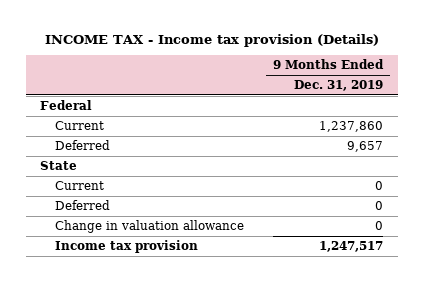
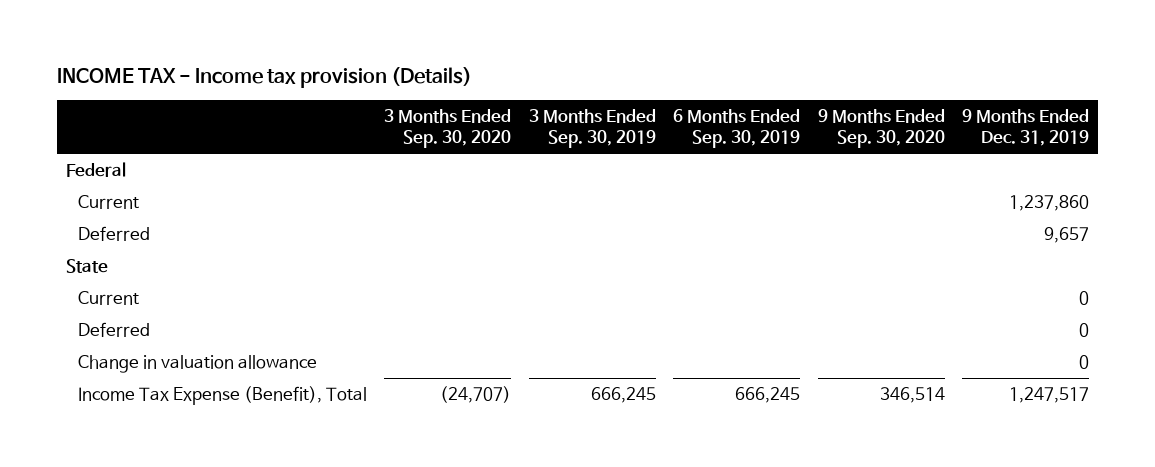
none -> [384,109,512,148] 3 Months Ended Sep. 30, 2020
none -> [528,109,656,148] 3 Months Ended Sep. 30, 2019
none -> [673,109,801,148] 6 Months Ended Sep. 30, 2019
none -> [817,109,945,148] 9 Months Ended Sep. 30, 2020
[54,240,198,254] Income tax provision -> [77,386,367,406] Income Tax Expense (Benefit), Total

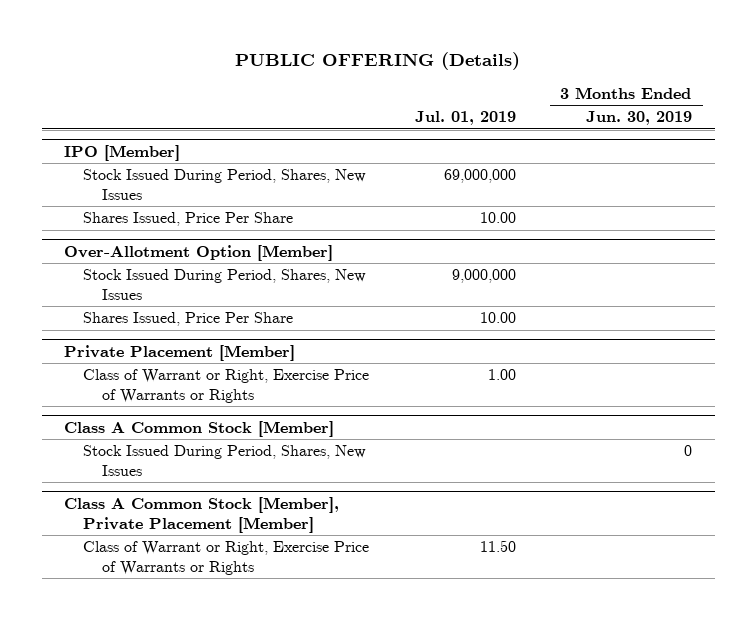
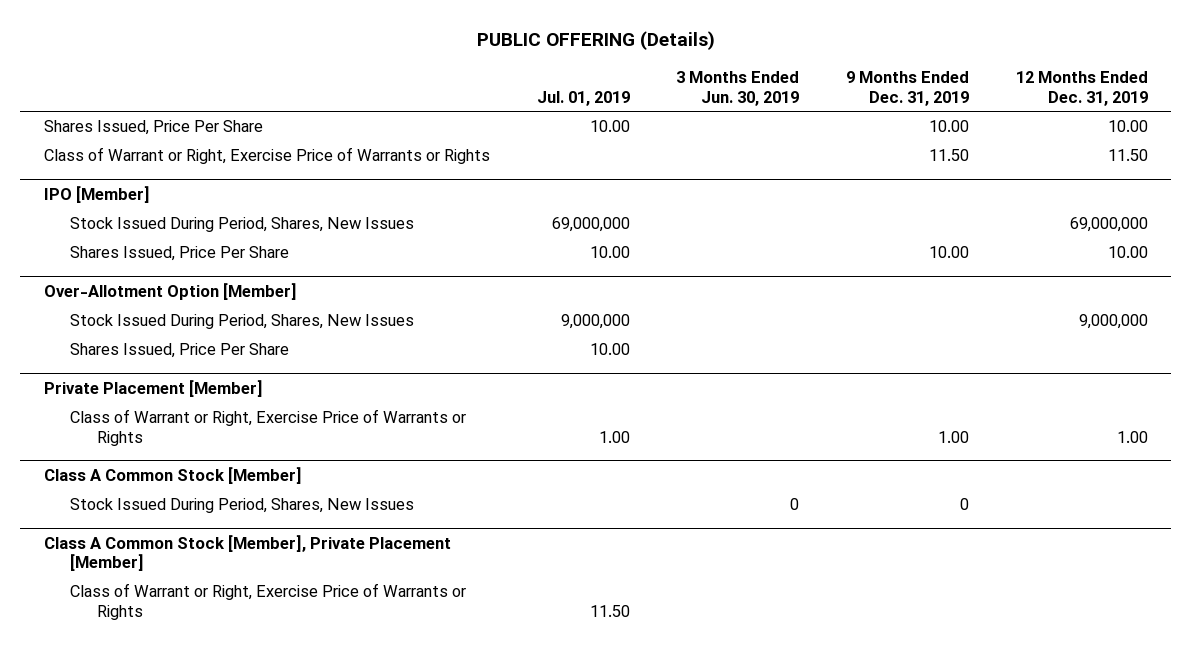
none -> [845,71,969,106] 9 Months Ended Dec. 31, 2019
none -> [1015,71,1148,106] 12 Months Ended Dec. 31, 2019
none -> [43,120,263,136] Shares Issued, Price Per Share
none -> [43,147,490,165] Class of Warrant or Right, Exercise Price of Warrants or Rights

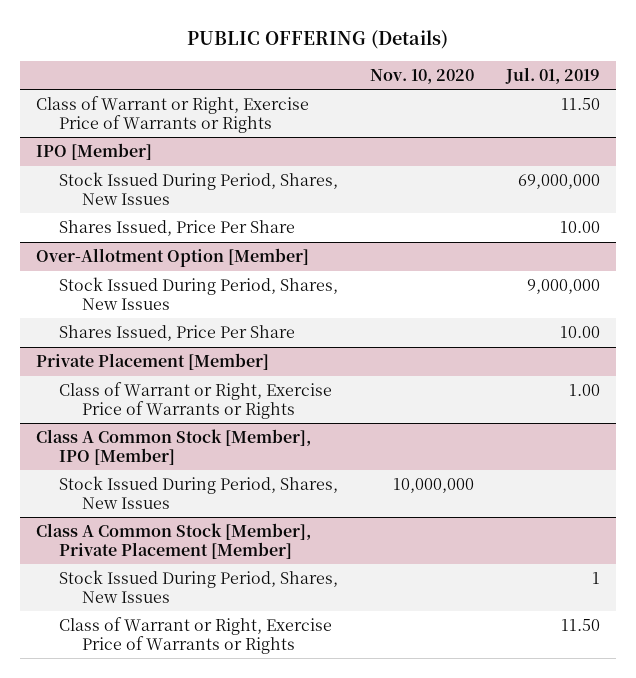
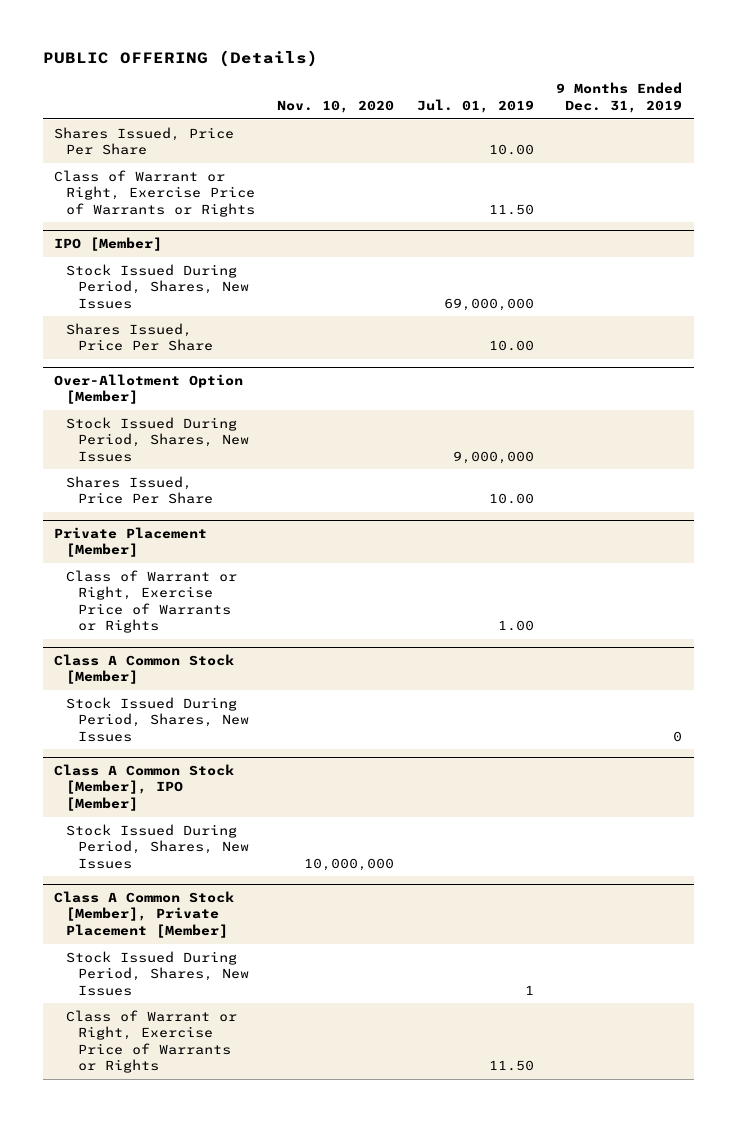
none -> [556,82,683,113] 9 Months Ended Dec. 31, 2019
none -> [53,126,234,156] Shares Issued, Price Per Share
none -> [53,653,234,685] Class A Common Stock [Member]
none -> [65,696,249,742] Stock Issued During Period, Shares, New Issues

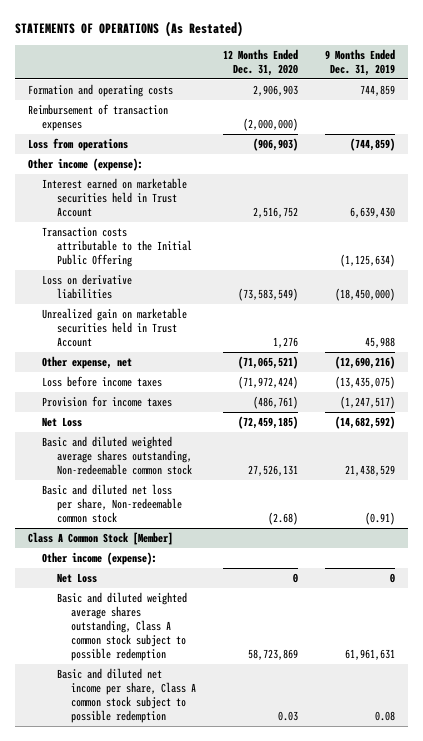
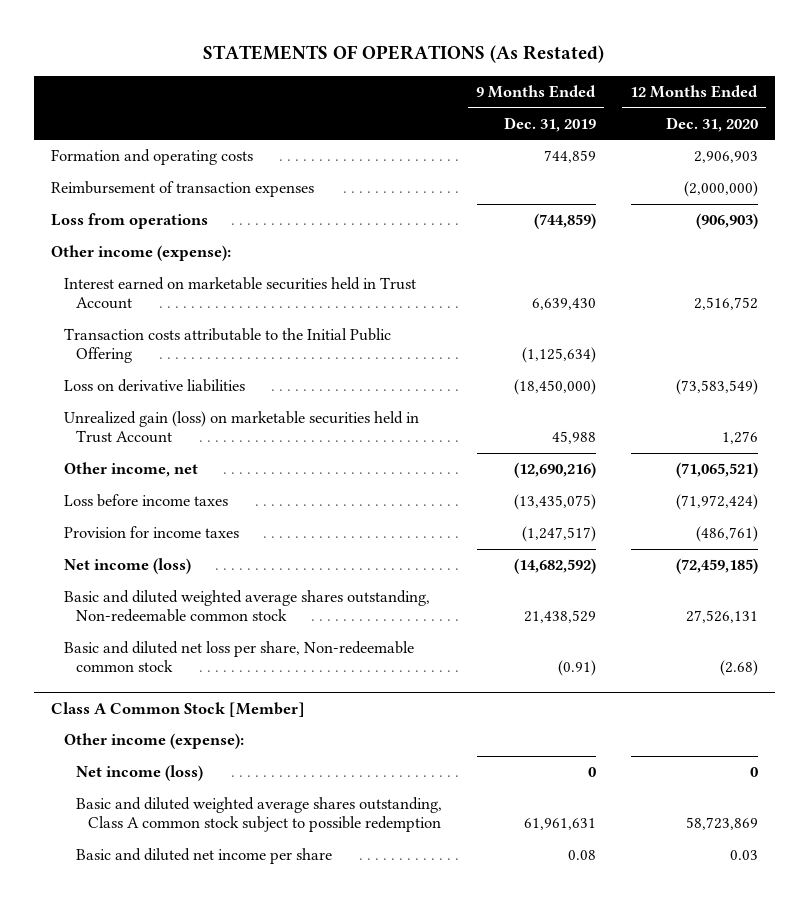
[42,308,188,348] Unrealized gain on marketable securities held in Trust Account -> [63,411,419,444] Unrealized gain (loss) on marketable securities held in Trust Account
[42,356,133,370] Other expense, net -> [63,462,198,478] Other income, net
[42,417,83,428] Net Loss -> [63,558,191,575] Net income (loss)
[56,573,97,584] Net Loss -> [75,765,203,782] Net income (loss)
[56,668,196,724] Basic and diluted net income per share, Class A common stock subject to possible redemption -> [75,848,332,865] Basic and diluted net income per share

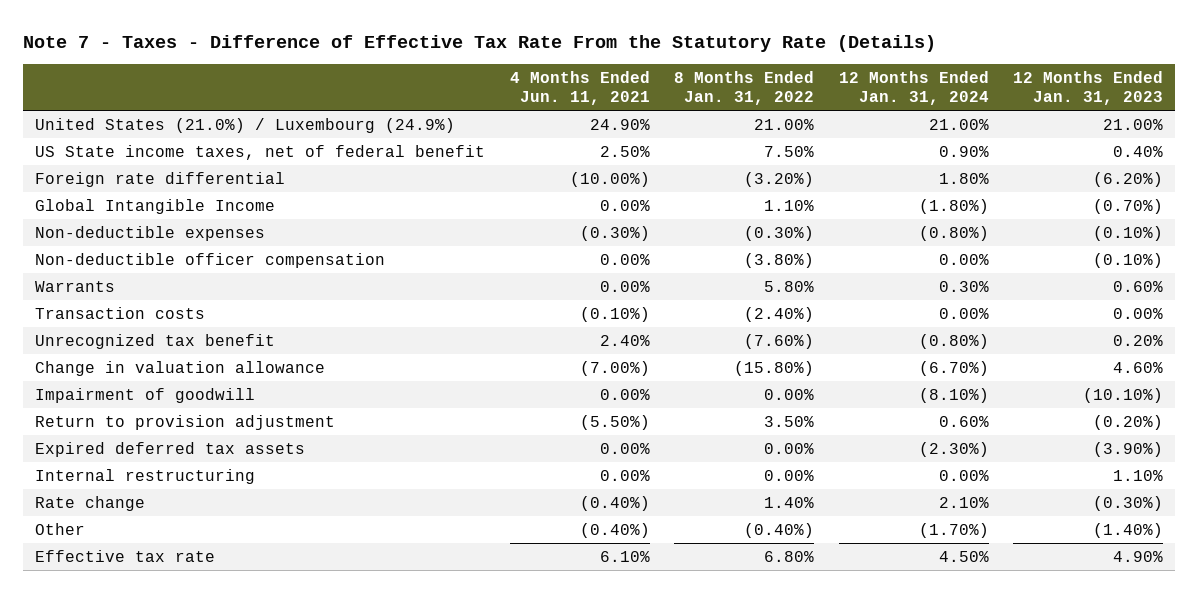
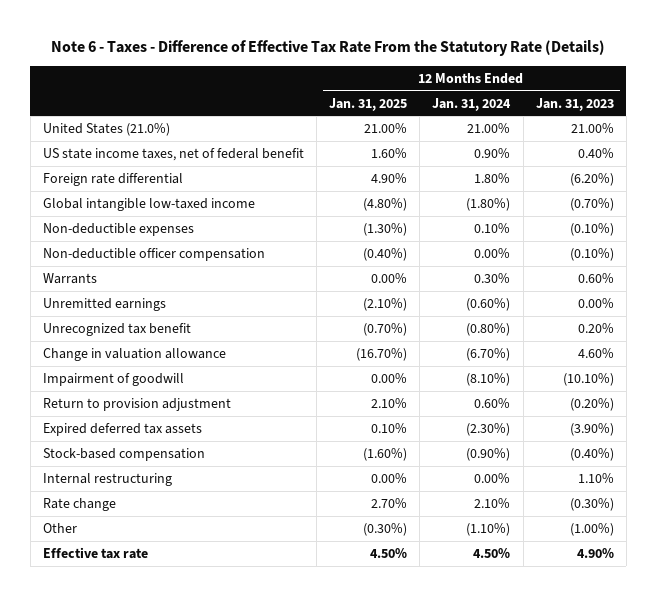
[23,35,937,53] Note 7 - Taxes - Difference of Effective Tax Rate From the Statutory Rate (Details) -> [51,39,606,56] Note 6 - Taxes - Difference of Effective Tax Rate From the Statutory Rate (Details)
[509,70,650,106] 4 Months Ended Jun. 11, 2021 -> none
[674,70,815,106] 8 Months Ended Jan. 31, 2022 -> none
none -> [329,97,408,111] Jan. 31, 2025
[35,117,456,133] United States (21.0%) / Luxembourg (24.9%) -> [42,123,170,137] United States (21.0%)
[35,144,486,160] US State income taxes, net of federal benefit -> [42,148,304,162] US state income taxes, net of federal benefit
[35,198,276,214] Global Intangible Income -> [42,198,255,212] Global intangible low-taxed income
[918,225,989,241] (0.80%) -> [474,223,511,234] 0.10%
[35,306,206,319] Transaction costs -> none
none -> [42,298,166,312] Unremitted earnings
none -> [42,448,205,462] Stock-based compensation
[918,522,989,538] (1.70%) -> [466,523,511,537] (1.10%)
[1093,522,1164,538] (1.40%) -> [569,523,614,537] (1.00%)

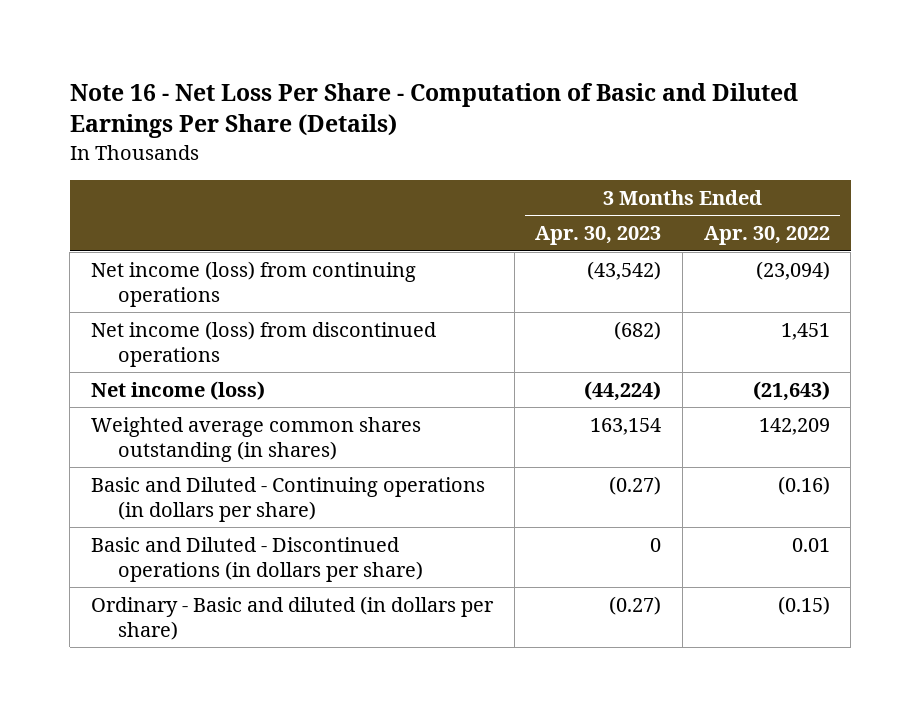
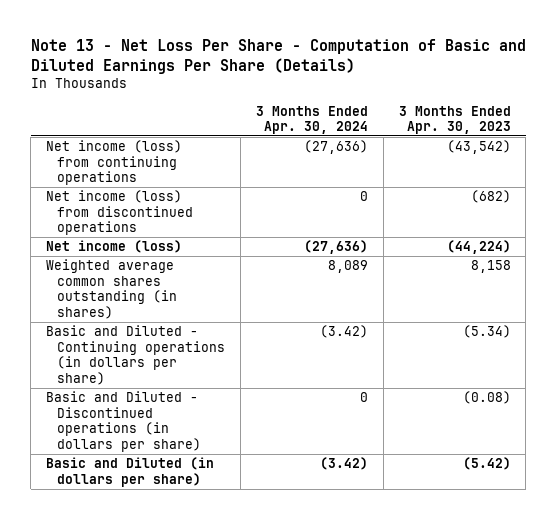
[69,83,798,139] Note 16 - Net Loss Per Share - Computation of Basic and Diluted Earnings Per Share (Details) -> [30,38,526,74] Note 13 - Net Loss Per Share - Computation of Basic and Diluted Earnings Per Share (Details)
[703,226,830,246] Apr. 30, 2022 -> none
none -> [255,105,368,134] 3 Months Ended Apr. 30, 2024
[590,417,662,435] 163,154 -> [470,260,511,274] 8,158
[609,475,662,495] (0.27) -> [462,325,511,339] (5.34)
[650,537,662,552] 0 -> [462,391,511,405] (0.08)
[91,595,495,640] Ordinary - Basic and diluted (in dollars per share) -> [45,457,214,487] Basic and Diluted (in dollars per share)
[609,595,662,615] (0.27) -> [462,457,511,471] (5.42)

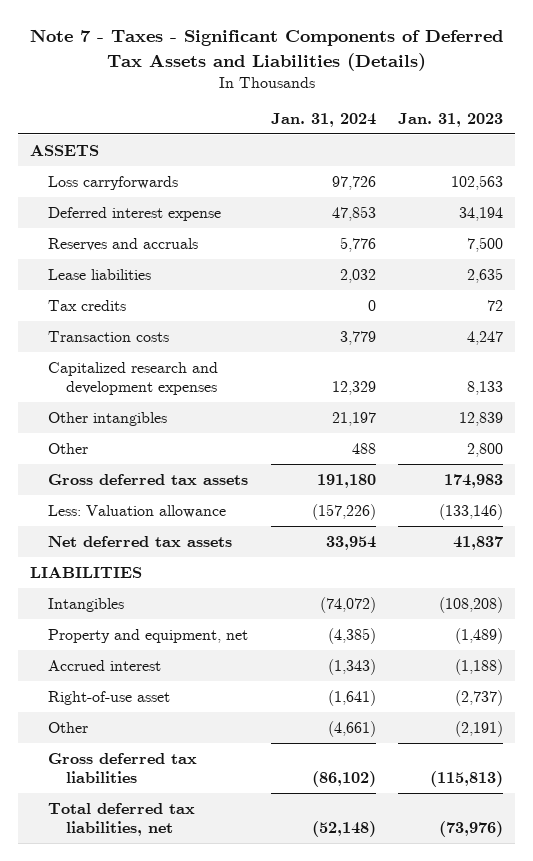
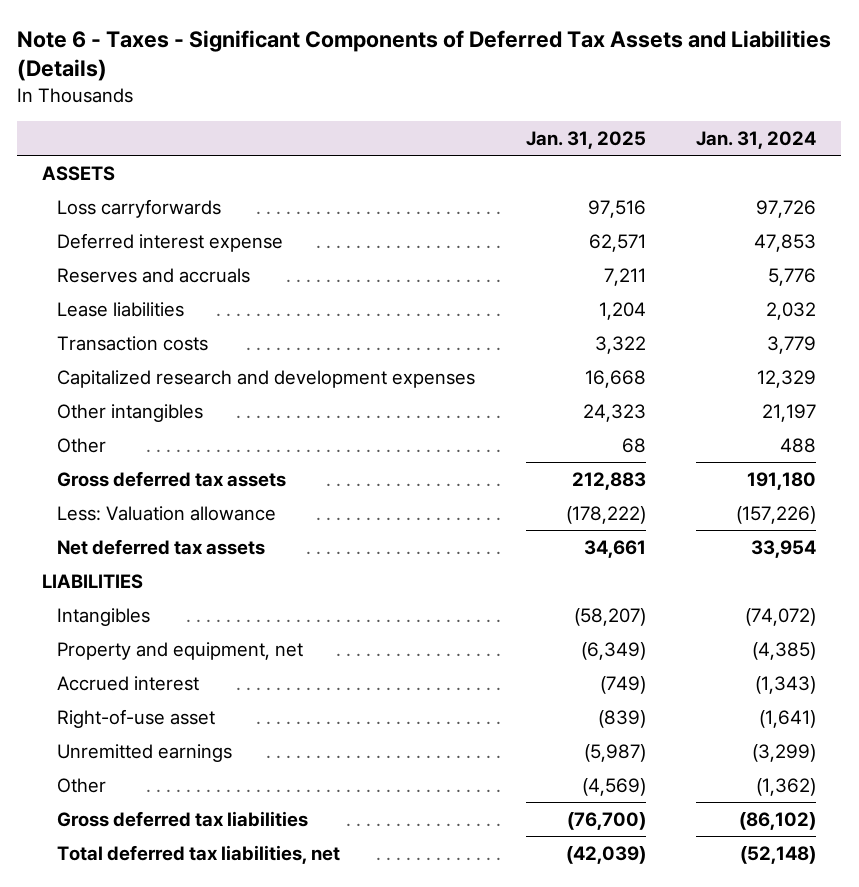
[29,29,503,71] Note 7 - Taxes - Significant Components of Deferred Tax Assets and Liabilities (Details) -> [17,29,832,82] Note 6 - Taxes - Significant Components of Deferred Tax Assets and Liabilities (Details)
[398,112,504,127] Jan. 31, 2023 -> none
none -> [525,130,646,149] Jan. 31, 2025
[47,299,126,311] Tax credits -> none
none -> [57,743,233,762] Unremitted earnings
[327,720,376,737] (4,661) -> [756,777,817,796] (1,362)

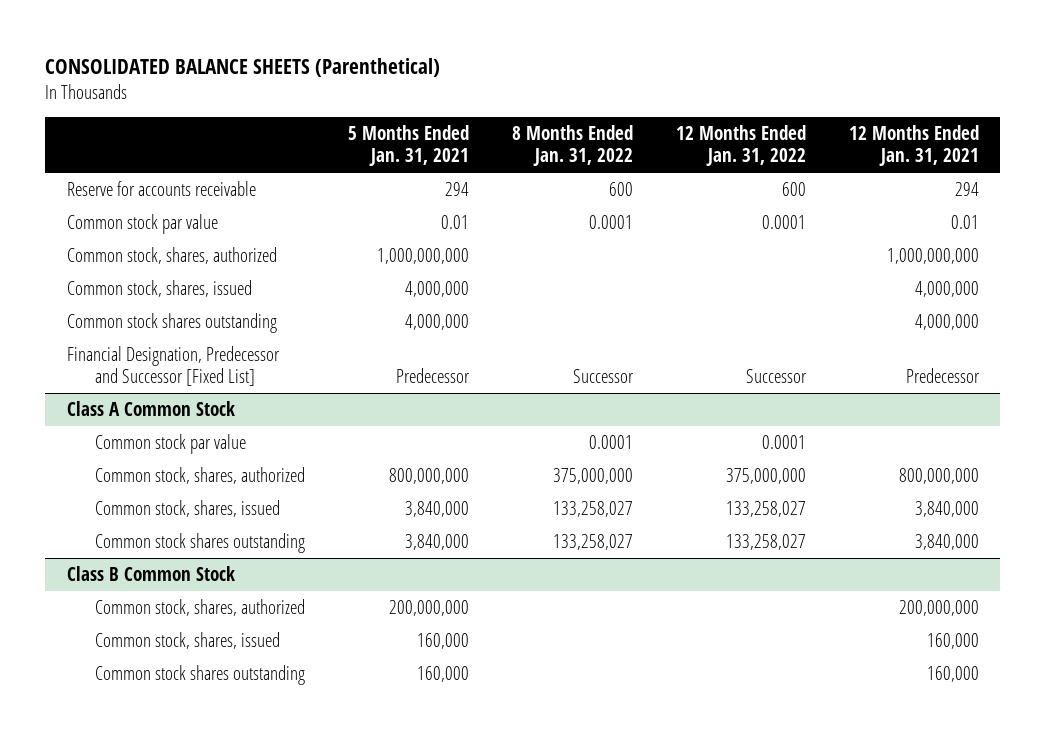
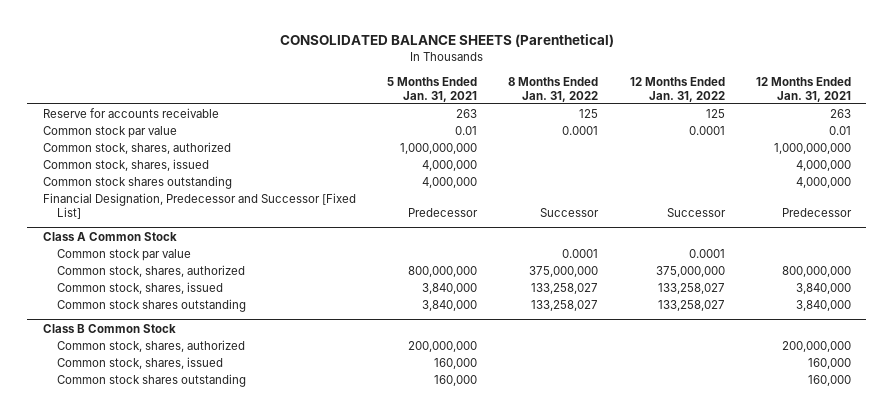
[444,181,469,196] 294 -> [456,108,478,118] 263
[608,181,633,196] 600 -> [579,108,599,118] 125
[781,181,806,196] 600 -> [705,108,725,118] 125
[954,181,979,196] 294 -> [829,108,851,118] 263

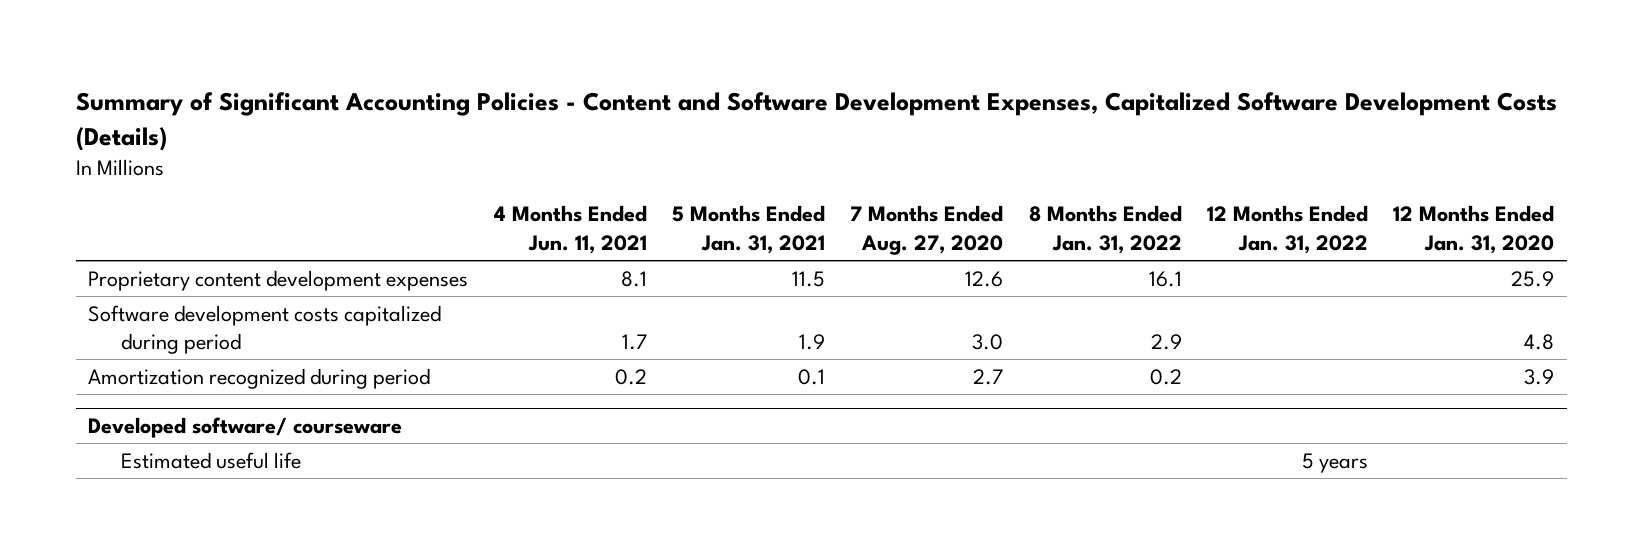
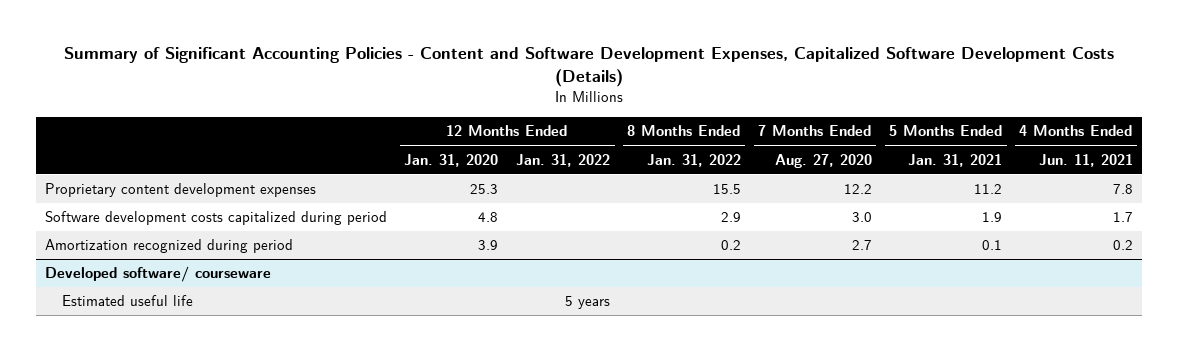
[620,270,647,287] 8.1 -> [1112,184,1133,195] 7.8
[792,270,826,287] 11.5 -> [974,184,1003,195] 11.2
[965,270,1004,287] 12.6 -> [843,184,872,195] 12.2
[1148,270,1182,287] 16.1 -> [712,184,741,195] 15.5
[1511,270,1555,287] 25.9 -> [470,184,499,195] 25.3

